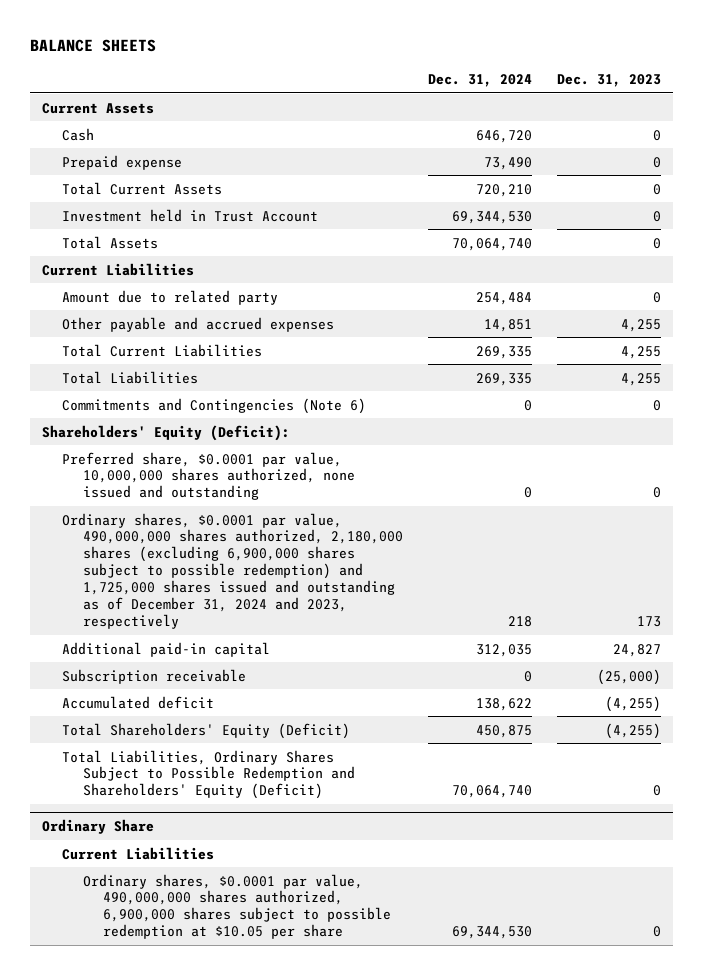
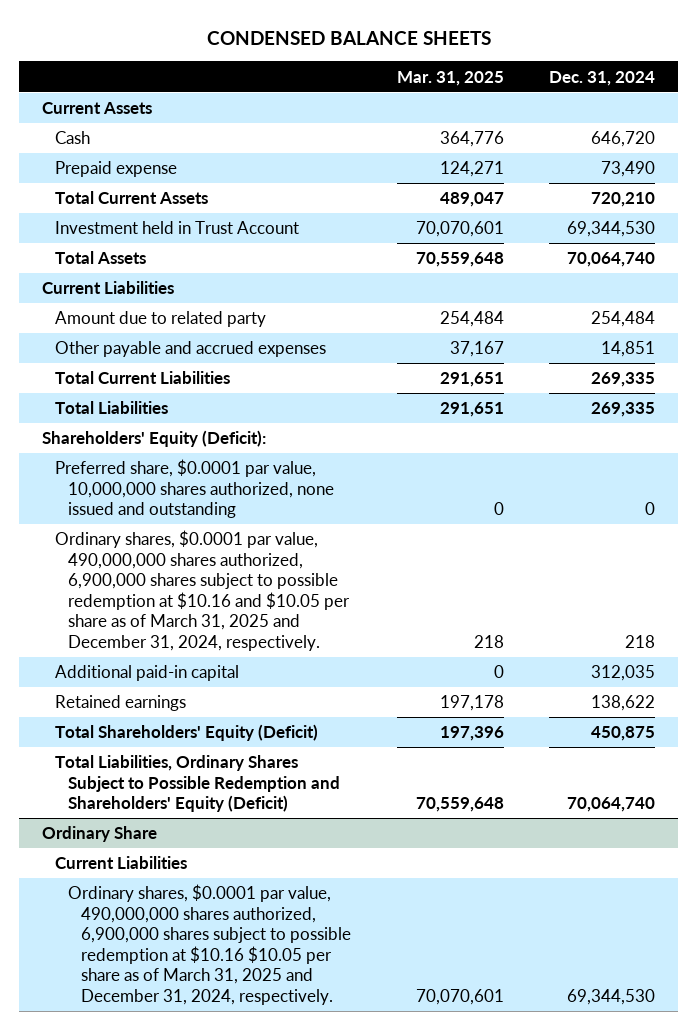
[29,39,156,53] BALANCE SHEETS -> [206,30,491,45] CONDENSED BALANCE SHEETS
[556,73,661,87] Dec. 31, 2023 -> none
none -> [396,70,504,86] Mar. 31, 2025
[62,397,367,414] Commitments and Contingencies (Note 6) -> none
[62,512,403,629] Ordinary shares, $0.0001 par value, 490,000,000 shares authorized, 2,180,000 shares (excluding 6,900,000 shares subject to possible redemption) and 1,725,000 shares issued and outstanding as of December 31, 2024 and 2023, respectively -> [54,530,350,651] Ordinary shares, $0.0001 par value, 490,000,000 shares authorized, 6,900,000 shares subject to possible redemption at $10.16 and $10.05 per share as of March 31, 2025 and December 31, 2024, respectively.
[62,668,247,684] Subscription receivable -> none
[62,695,215,709] Accumulated deficit -> [54,695,186,712] Retained earnings
[82,873,392,940] Ordinary shares, $0.0001 par value, 490,000,000 shares authorized, 6,900,000 shares subject to possible redemption at $10.05 per share -> [67,884,351,1005] Ordinary shares, $0.0001 par value, 490,000,000 shares authorized, 6,900,000 shares subject to possible redemption at $10.16 $10.05 per share as of March 31, 2025 and December 31, 2024, respectively.

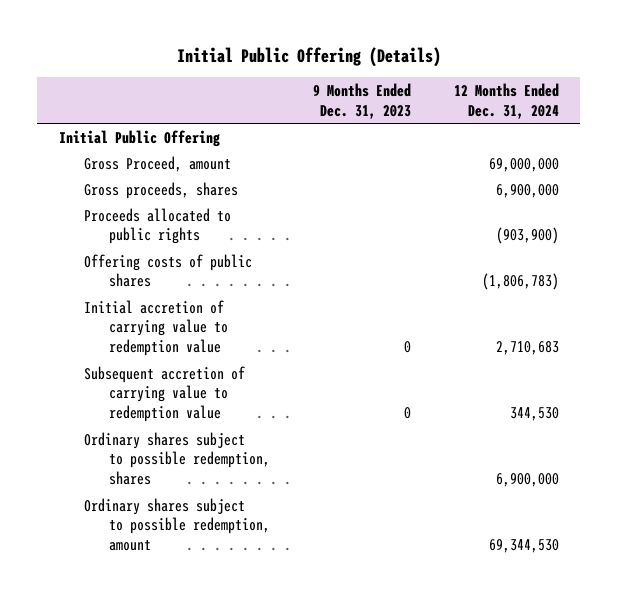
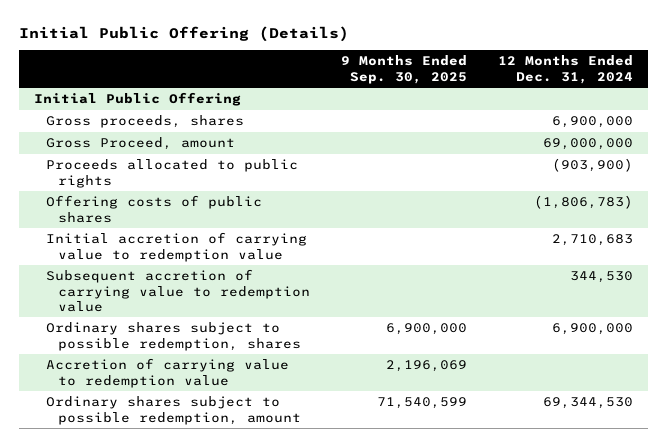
[312,82,411,119] 9 Months Ended Dec. 31, 2023 -> none
none -> [340,55,467,84] 9 Months Ended Sep. 30, 2025
[83,155,231,172] Gross Proceed, amount -> [45,137,235,151] Gross Proceed, amount
none -> [45,358,289,388] Accretion of carrying value to redemption value

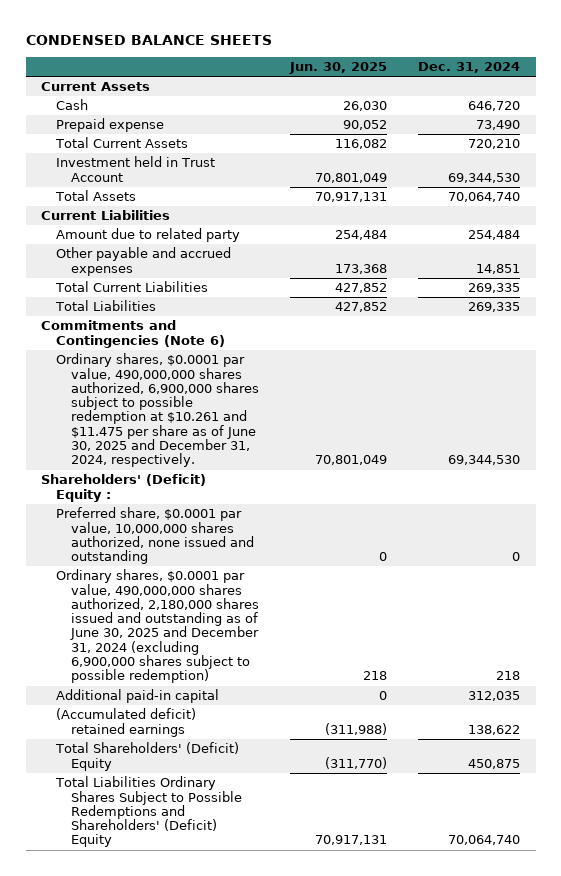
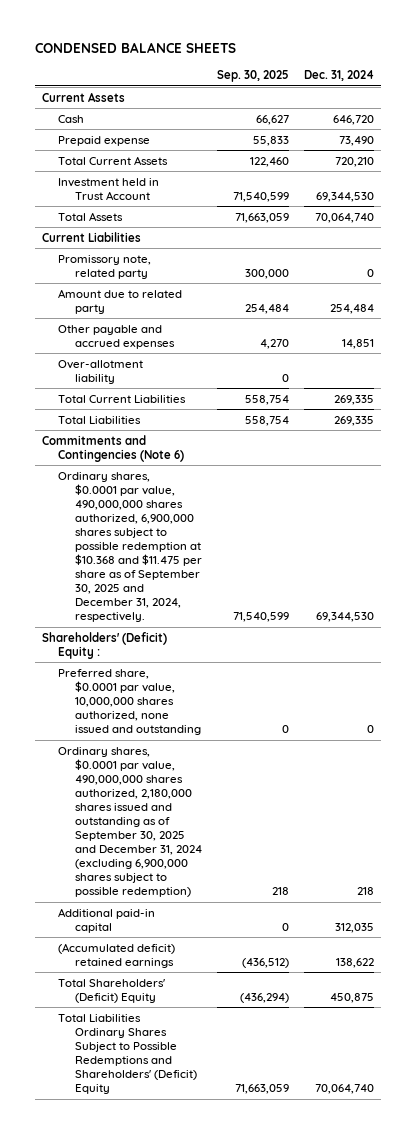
[289,62,388,75] Jun. 30, 2025 -> none
none -> [216,70,289,83] Sep. 30, 2025
none -> [58,254,152,279] Promissory note, related party
none -> [58,359,144,384] Over-allotment liability
[56,353,260,468] Ordinary shares, $0.0001 par value, 490,000,000 shares authorized, 6,900,000 shares subject to possible redemption at $10.261 and $11.475 per share as of June 30, 2025 and December 31, 2024, respectively. -> [58,471,202,623] Ordinary shares, $0.0001 par value, 490,000,000 shares authorized, 6,900,000 shares subject to possible redemption at $10.368 and $11.475 per share as of September 30, 2025 and December 31, 2024, respectively.
[56,569,260,684] Ordinary shares, $0.0001 par value, 490,000,000 shares authorized, 2,180,000 shares issued and outstanding as of June 30, 2025 and December 31, 2024 (excluding 6,900,000 shares subject to possible redemption) -> [58,746,202,898] Ordinary shares, $0.0001 par value, 490,000,000 shares authorized, 2,180,000 shares issued and outstanding as of September 30, 2025 and December 31, 2024 (excluding 6,900,000 shares subject to possible redemption)

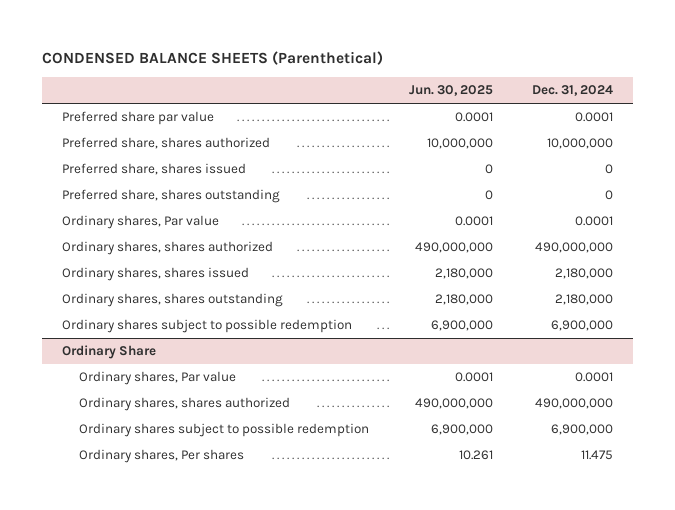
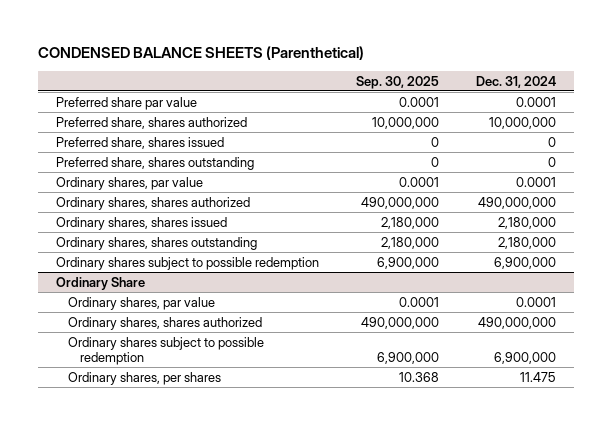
[408,85,493,97] Jun. 30, 2025 -> none
none -> [356,75,440,89] Sep. 30, 2025
[61,215,219,230] Ordinary shares, Par value -> [56,176,204,190] Ordinary shares, par value
[79,371,237,386] Ordinary shares, Par value -> [68,296,216,310] Ordinary shares, par value
[79,449,245,464] Ordinary shares, Per shares -> [68,371,222,385] Ordinary shares, per shares

